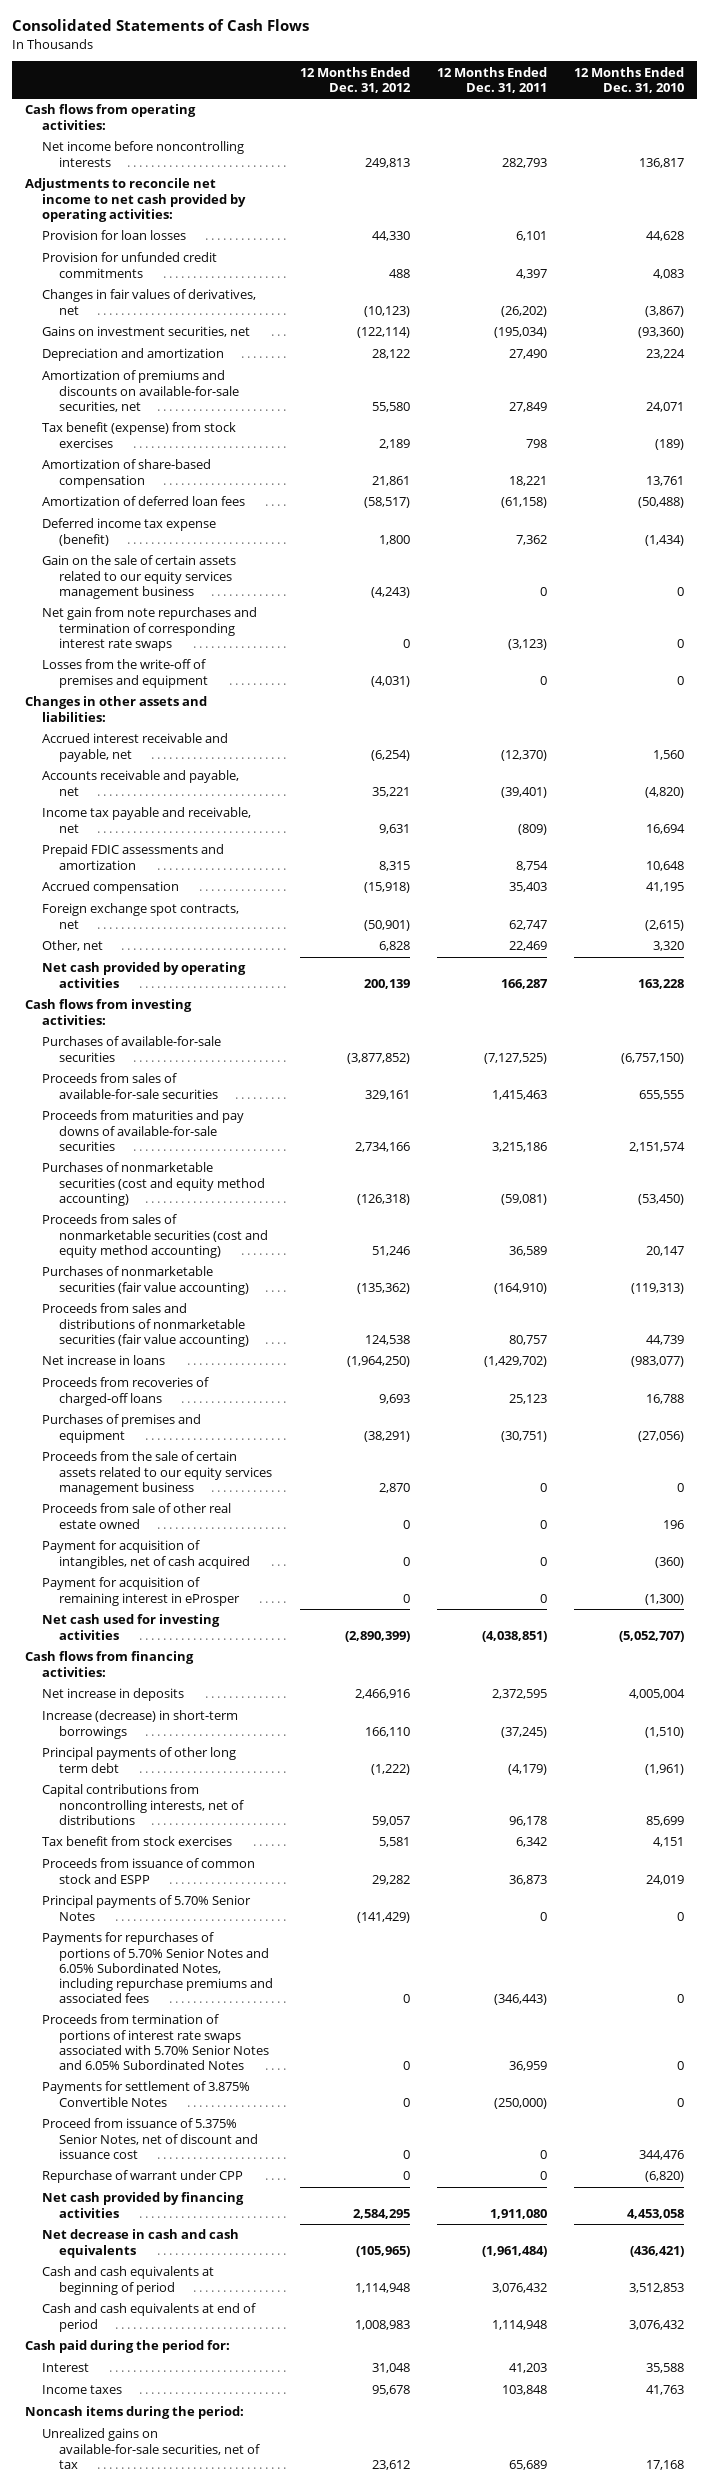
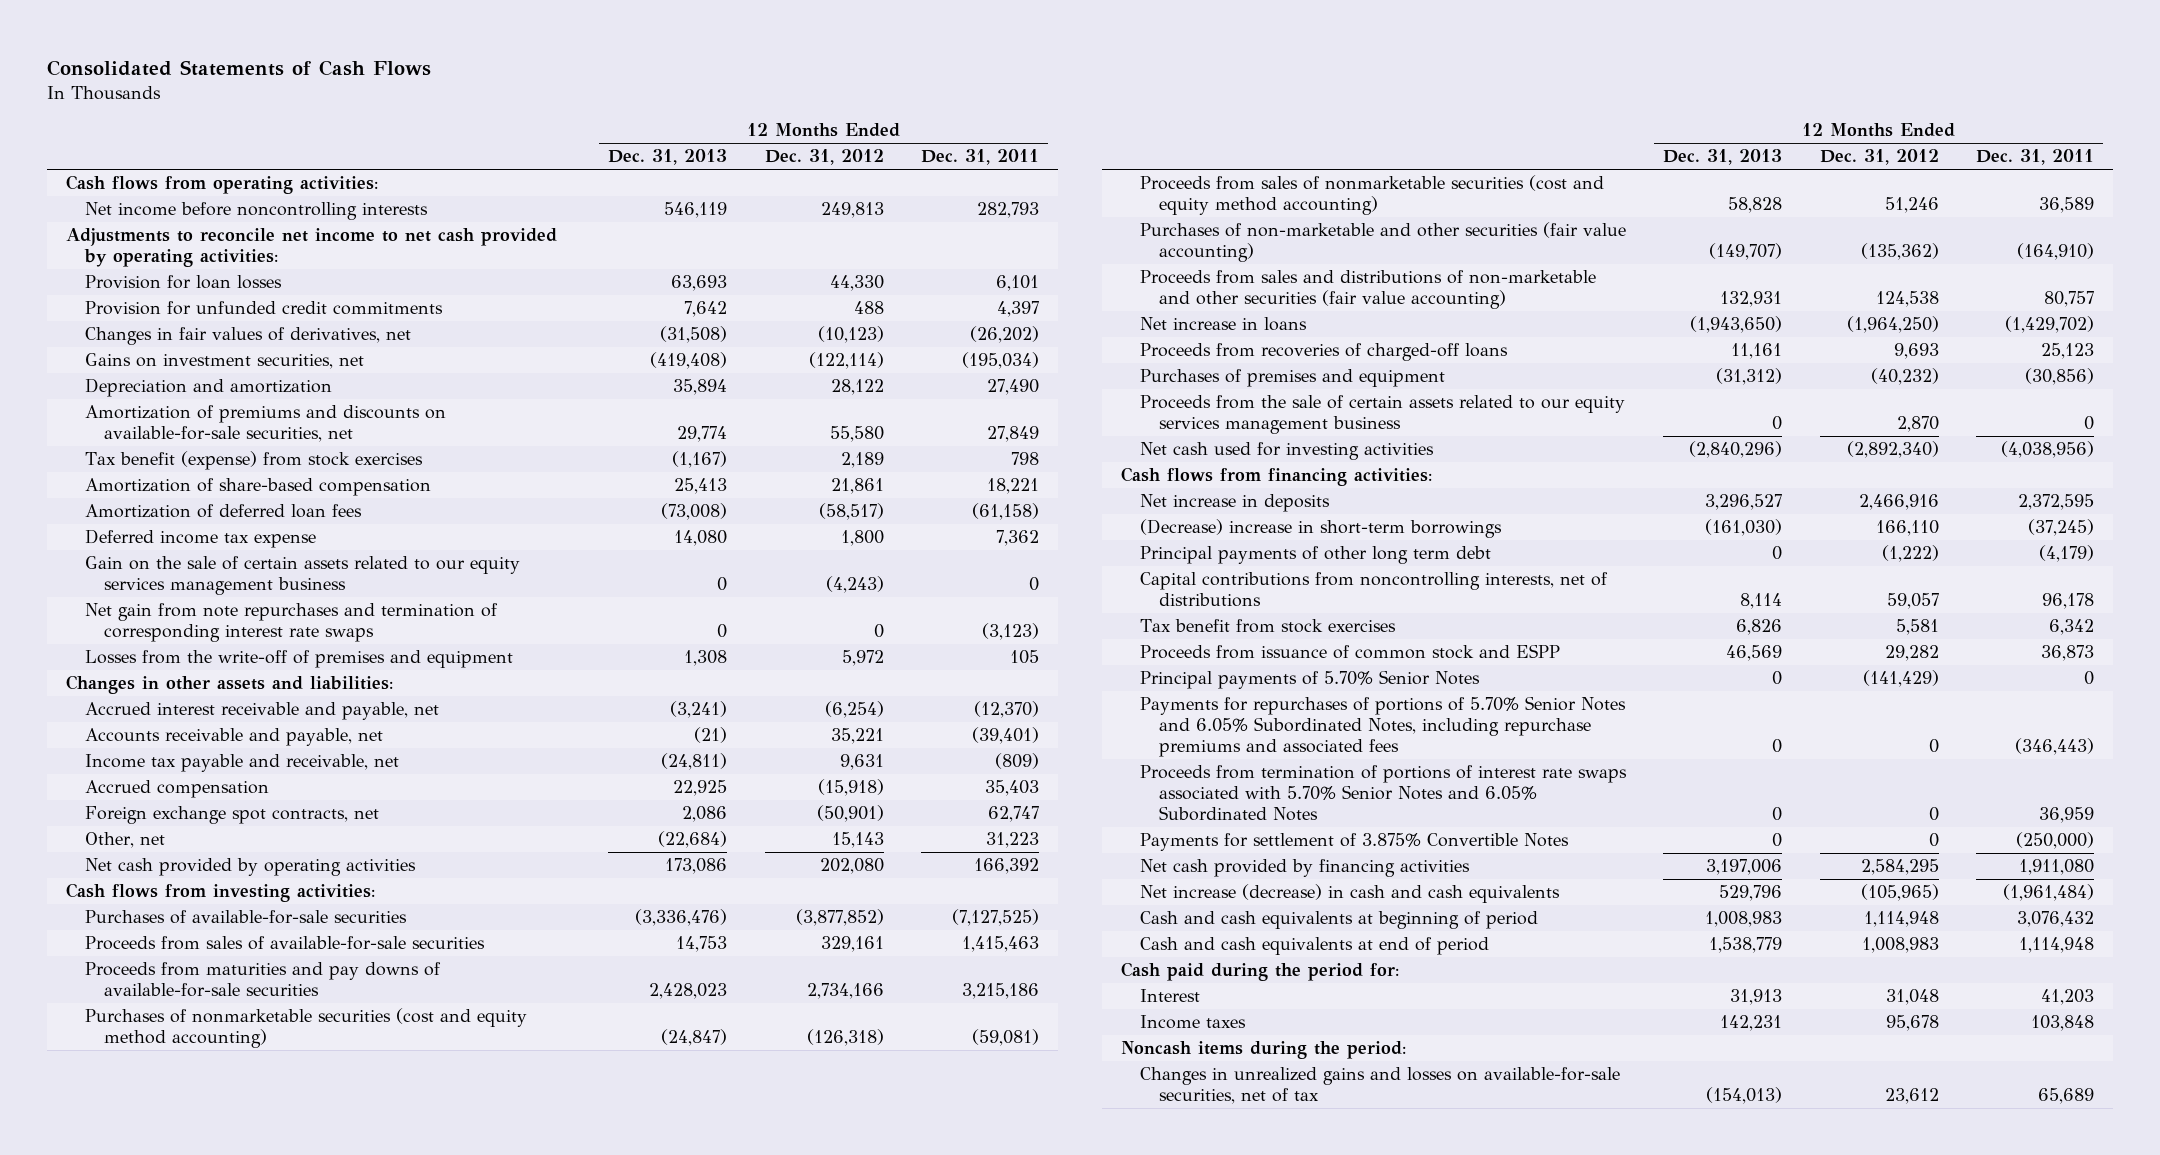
[573,66,684,93] 12 Months Ended Dec. 31, 2010 -> none
none -> [608,149,728,166] Dec. 31, 2013
[42,518,217,546] Deferred income tax expense (benefit) -> [85,529,317,549] Deferred income tax expense
[370,675,410,687] (4,031) -> [841,650,884,667] 5,972
[539,675,547,685] 0 -> [1009,650,1039,665] 105
[42,844,225,870] Prepaid FDIC assessments and amortization -> none
[378,941,410,952] 6,828 -> [831,832,884,849] 15,143
[508,941,547,952] 22,469 -> [985,832,1039,849] 31,223
[363,978,410,989] 200,139 -> [819,858,884,875] 202,080
[500,978,548,989] 166,287 -> [973,858,1039,875] 166,392
[42,1266,250,1295] Purchases of nonmarketable securities (fair value accounting) -> [1140,222,1627,263] Purchases of non-marketable and other securities (fair value accounting)
[42,1303,250,1347] Proceeds from sales and distributions of nonmarketable securities (fair value accounting) -> [1140,270,1597,310] Proceeds from sales and distributions of non-marketable and other securities (fair value accounting)
[363,1430,410,1442] (38,291) -> [1870,368,1939,386] (40,232)
[500,1430,547,1442] (30,751) -> [2025,368,2095,386] (30,856)
[42,1503,232,1529] Proceeds from sale of other real estate owned -> none
[42,1540,251,1569] Payment for acquisition of intangibles, net of cash acquired -> none
[42,1577,241,1606] Payment for acquisition of remaining interest in eProsper -> none
[344,1630,410,1642] (2,890,399) -> [1846,441,1939,459] (2,892,340)
[481,1630,547,1642] (4,038,851) -> [2001,441,2095,459] (4,038,956)
[42,1710,239,1739] Increase (decrease) in short-term borrowings -> [1140,519,1503,539] (Decrease) increase in short-term borrowings
[42,2118,259,2159] Proceed from issuance of 5.375% Senior Notes, net of discount and issuance cost -> none
[42,2170,244,2184] Repurchase of warrant under CPP -> none
[42,2229,240,2258] Net decrease in cash and cash equivalents -> [1140,884,1561,904] Net increase (decrease) in cash and cash equivalents
[42,2428,261,2469] Unrealized gains on available-for-sale securities, net of tax -> [1140,1067,1621,1105] Changes in unrealized gains and losses on available-for-sale securities, net of tax

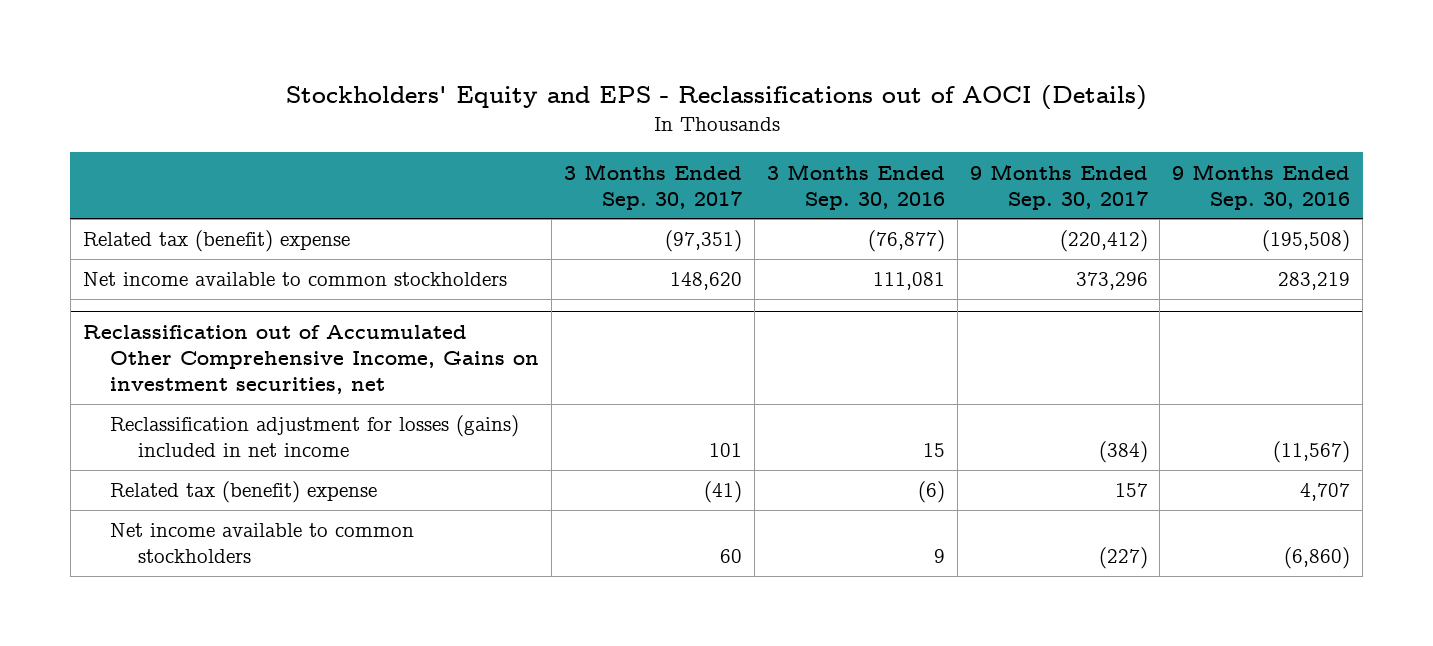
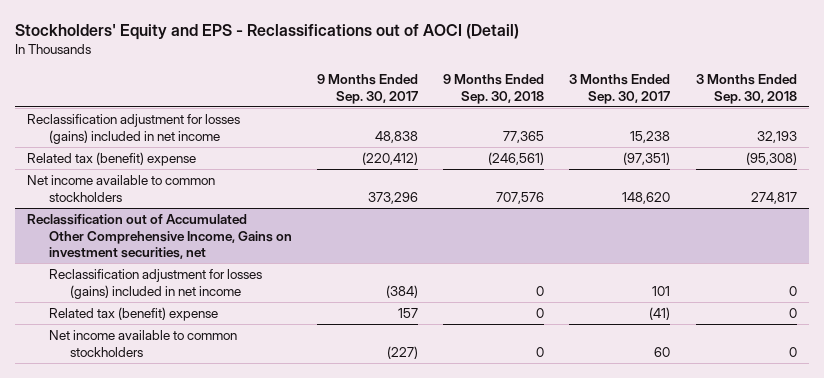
[285,85,1147,111] Stockholders' Equity and EPS - Reclassifications out of AOCI (Details) -> [14,23,519,40] Stockholders' Equity and EPS - Reclassifications out of AOCI (Detail)
[766,163,945,210] 3 Months Ended Sep. 30, 2016 -> none
[1172,163,1351,210] 9 Months Ended Sep. 30, 2016 -> none
none -> [443,74,545,104] 9 Months Ended Sep. 30, 2018
none -> [695,74,797,104] 3 Months Ended Sep. 30, 2018
none -> [27,113,241,144] Reclassification adjustment for losses (gains) included in net income

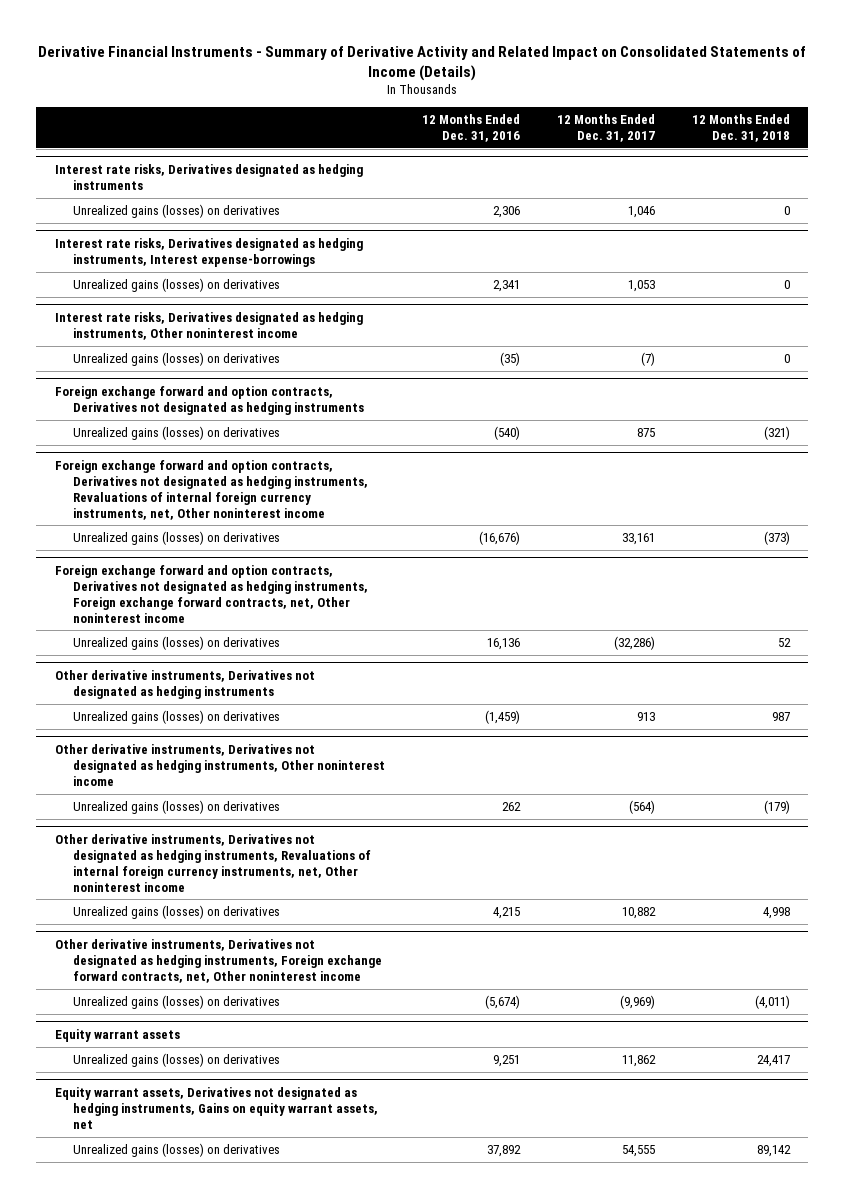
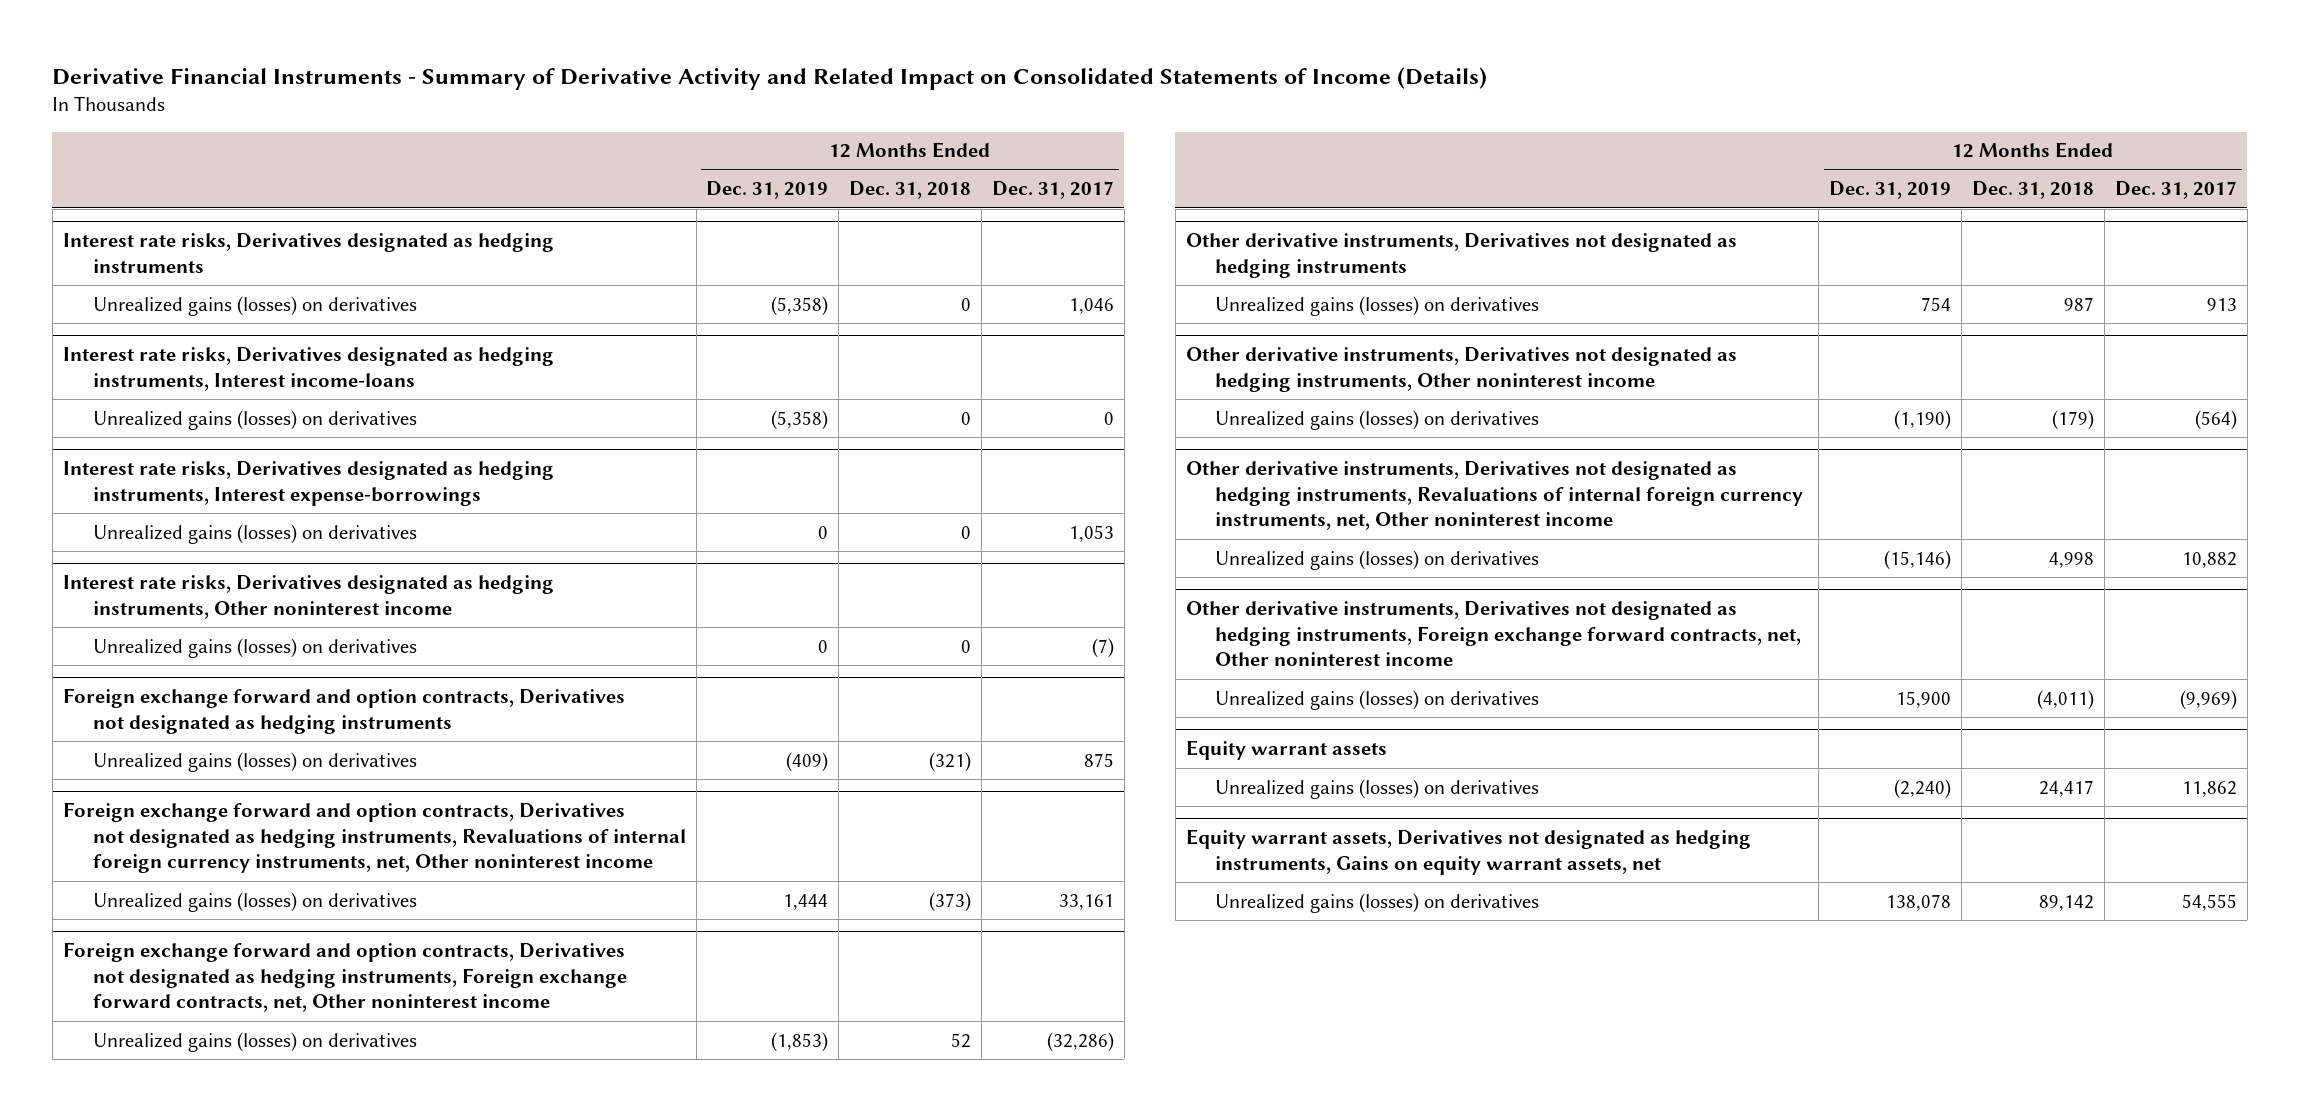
[422,114,521,142] 12 Months Ended Dec. 31, 2016 -> none
none -> [706,181,829,200] Dec. 31, 2019
none -> [62,347,554,391] Interest rate risks, Derivatives designated as hedging instruments, Interest income-loans
none -> [92,409,417,430] Unrealized gains (losses) on derivatives

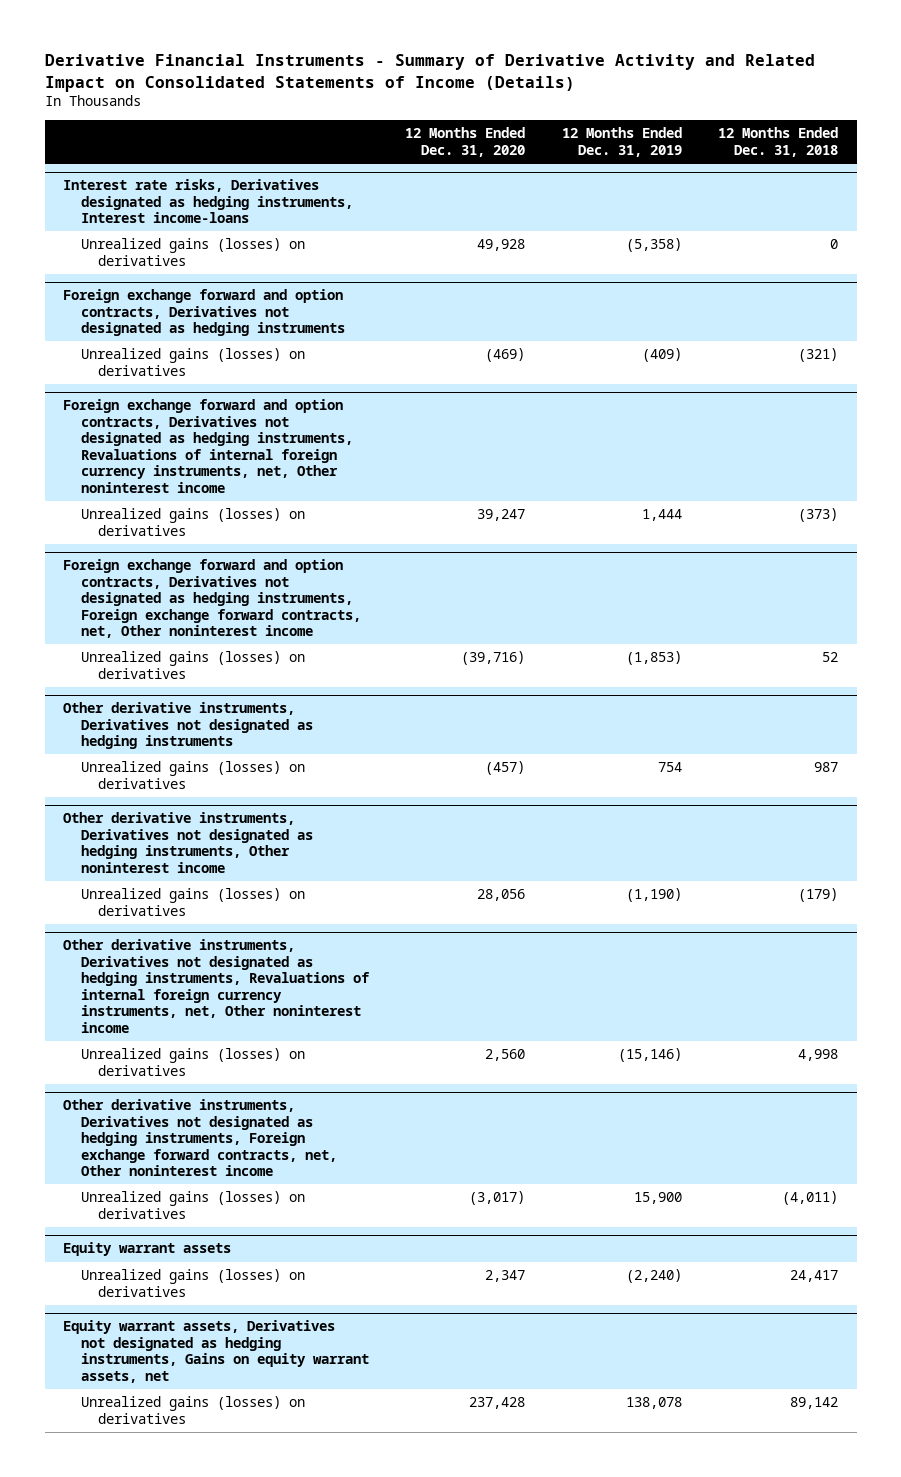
[992,181,1115,200] Dec. 31, 2017 -> none
none -> [405,127,526,157] 12 Months Ended Dec. 31, 2020
[62,233,554,273] Interest rate risks, Derivatives designated as hedging instruments -> none
[92,295,417,316] Unrealized gains (losses) on derivatives -> none
[62,461,554,506] Interest rate risks, Derivatives designated as hedging instruments, Interest expense-borrowings -> none
[92,523,417,544] Unrealized gains (losses) on derivatives -> none
[62,575,554,619] Interest rate risks, Derivatives designated as hedging instruments, Other noninterest income -> none
[92,637,417,658] Unrealized gains (losses) on derivatives -> none

